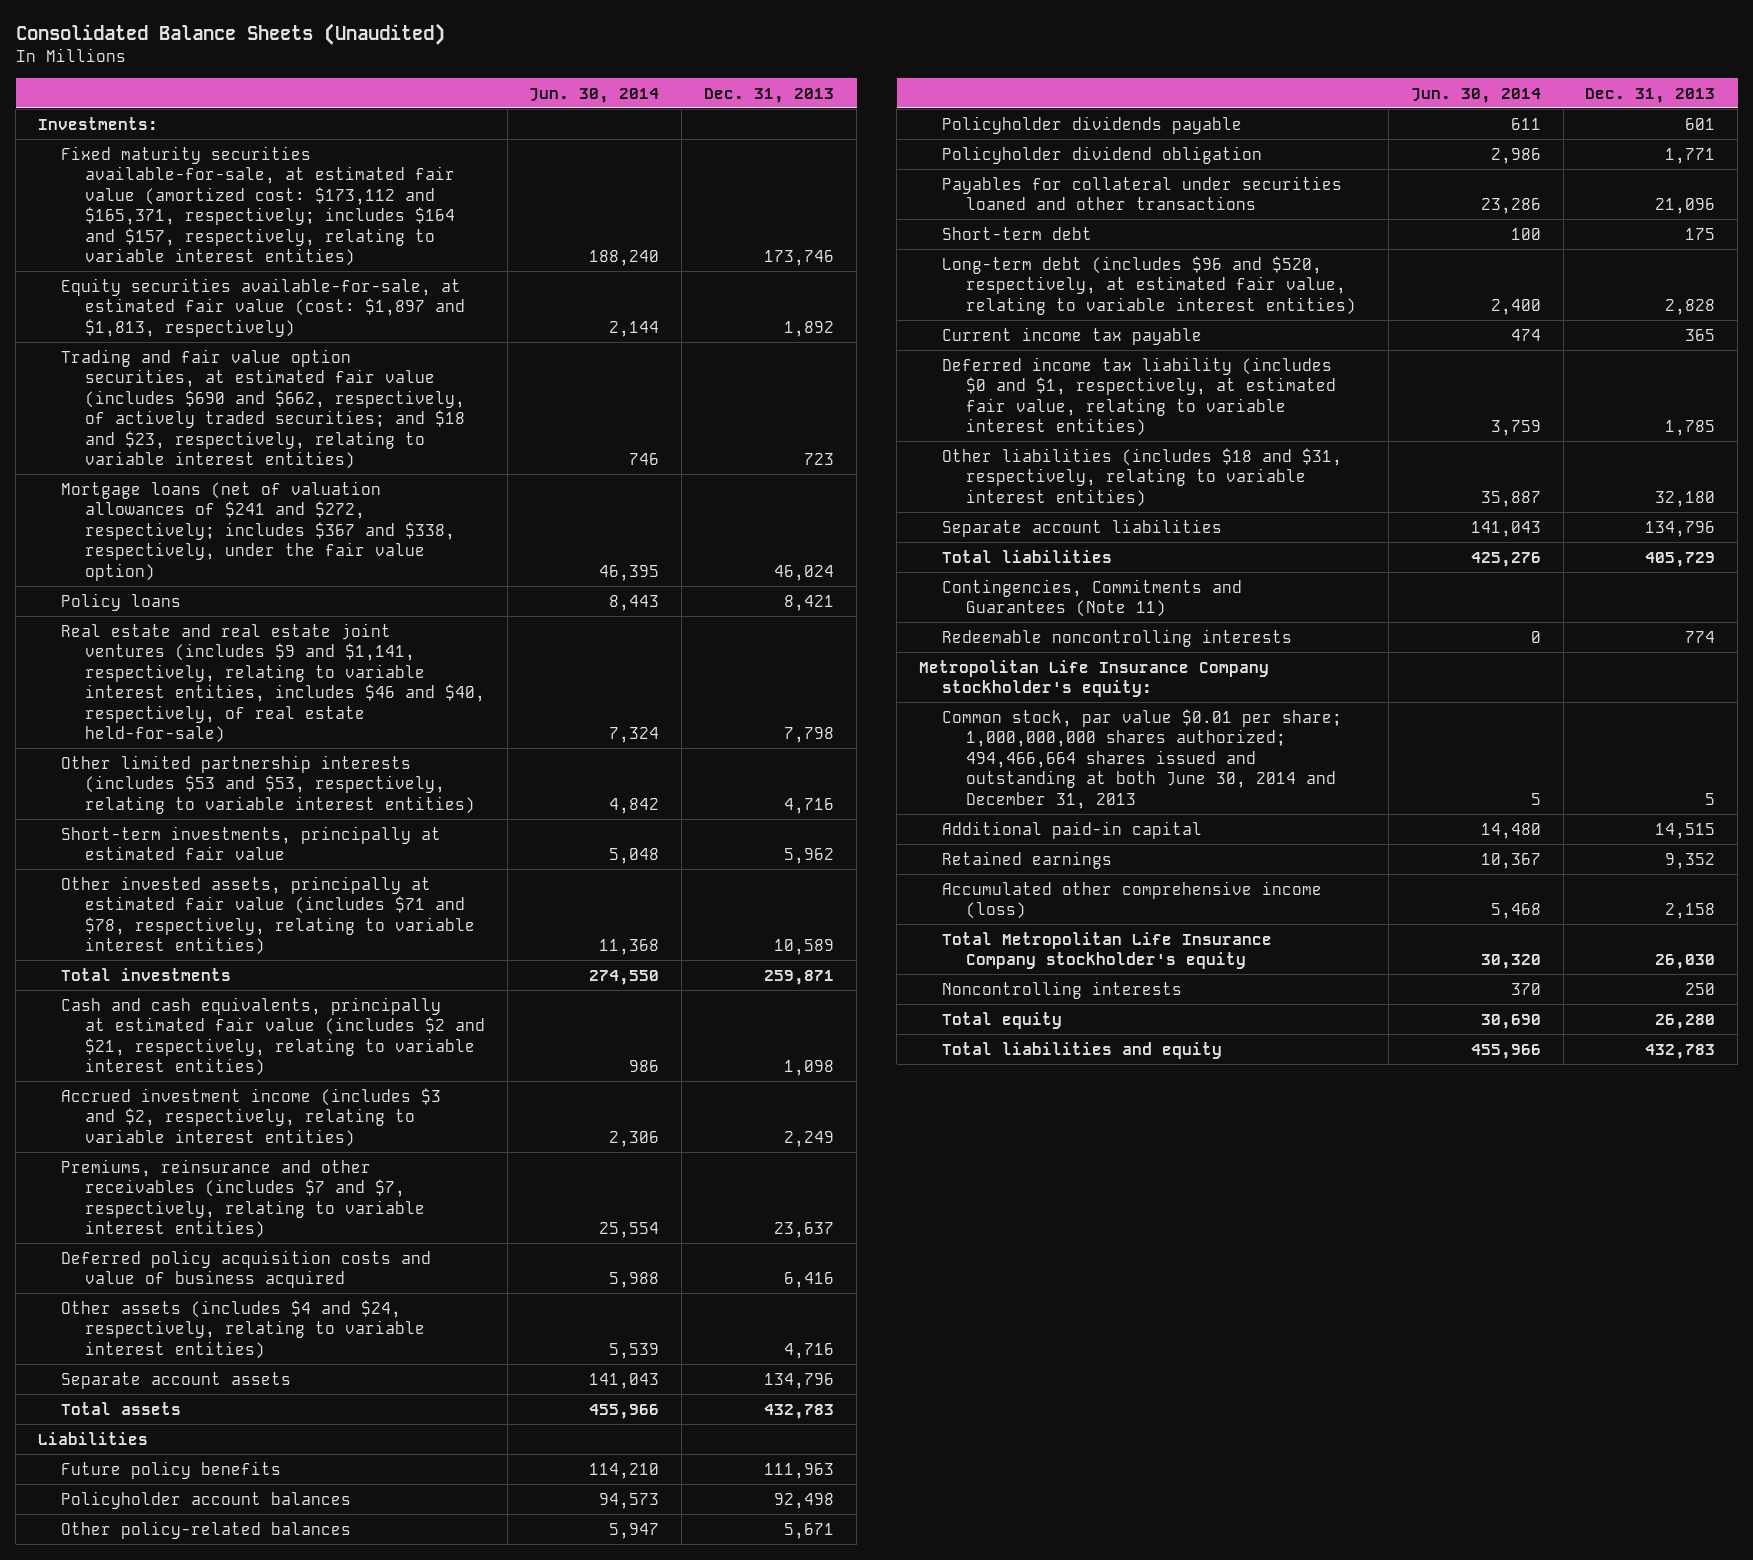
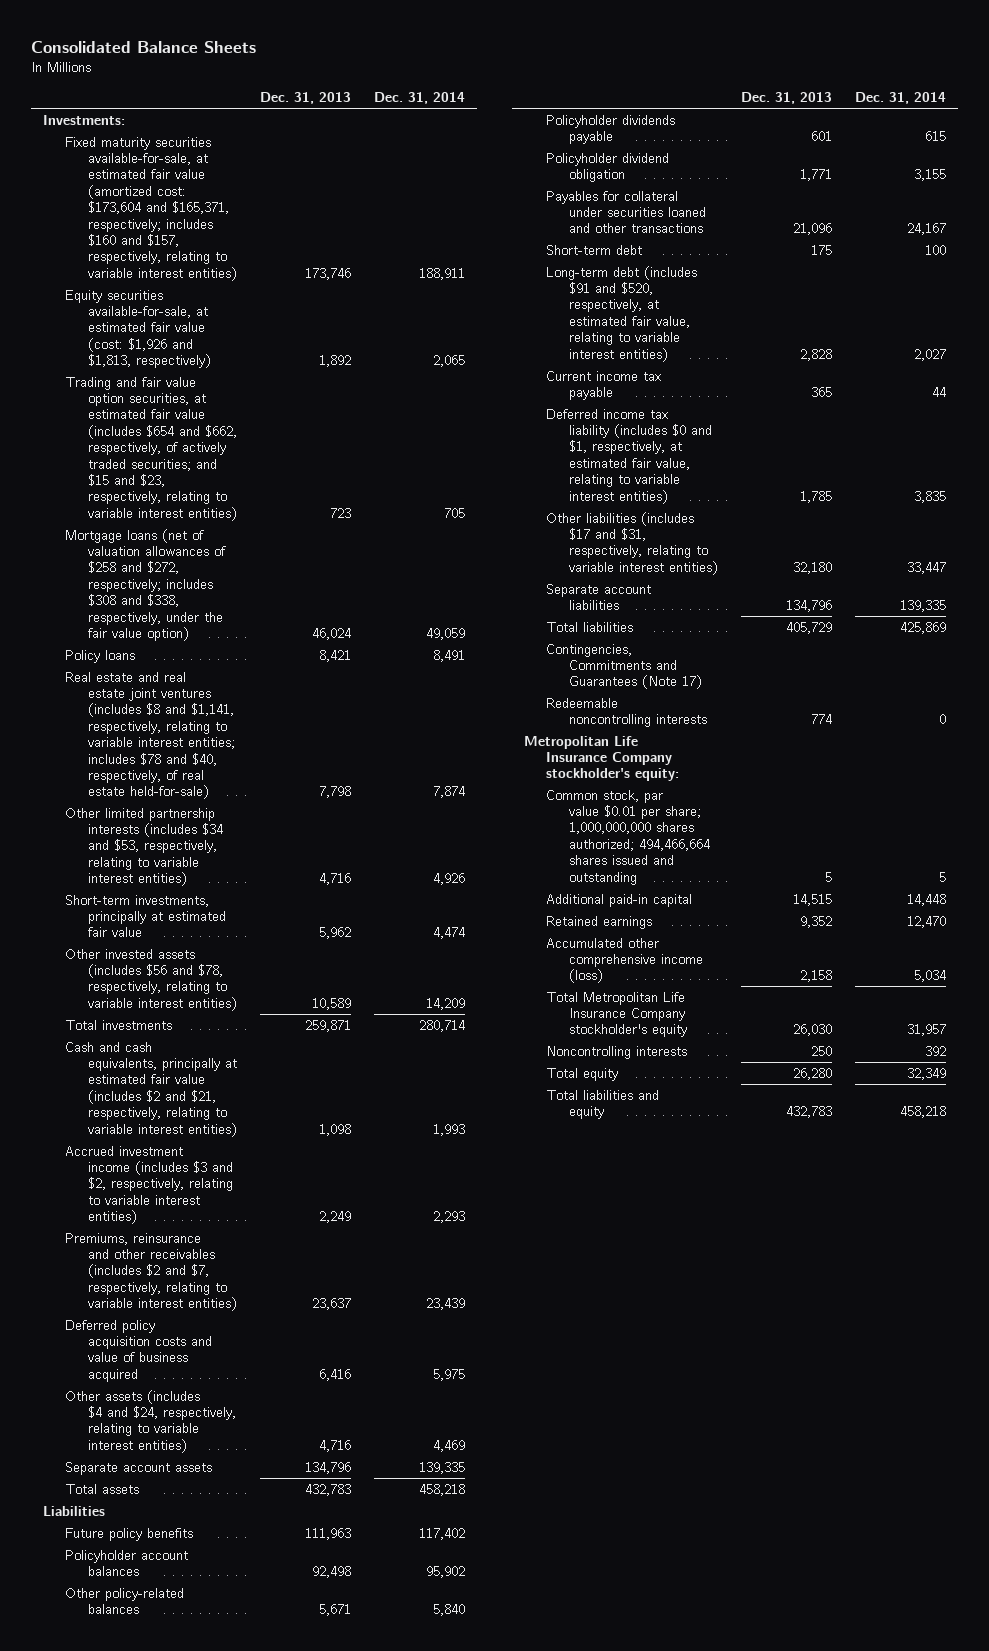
[15,23,445,46] Consolidated Balance Sheets (Unaudited) -> [31,41,257,54] Consolidated Balance Sheets
[529,87,660,103] Jun. 30, 2014 -> none
none -> [374,92,466,105] Dec. 31, 2014
[61,145,455,267] Fixed maturity securities available-for-sale, at estimated fair value (amortized cost: $173,112 and $165,371, respectively; includes $164 and $157, respectively, relating to variable interest entities) -> [65,136,237,281] Fixed maturity securities available-for-sale, at estimated fair value (amortized cost: $173,604 and $165,371, respectively; includes $160 and $157, respectively, relating to variable interest entities)
[61,277,465,337] Equity securities available-for-sale, at estimated fair value (cost: $1,897 and $1,813, respectively) -> [65,289,211,369] Equity securities available-for-sale, at estimated fair value (cost: $1,926 and $1,813, respectively)
[61,348,465,470] Trading and fair value option securities, at estimated fair value (includes $690 and $662, respectively, of actively traded securities; and $18 and $23, respectively, relating to variable interest entities) -> [65,376,237,521] Trading and fair value option securities, at estimated fair value (includes $654 and $662, respectively, of actively traded securities; and $15 and $23, respectively, relating to variable interest entities)
[61,480,455,581] Mortgage loans (net of valuation allowances of $241 and $272, respectively; includes $367 and $338, respectively, under the fair value option) -> [65,528,226,641] Mortgage loans (net of valuation allowances of $258 and $272, respectively; includes $308 and $338, respectively, under the fair value option)
[61,622,485,744] Real estate and real estate joint ventures (includes $9 and $1,141, respectively, relating to variable interest entities, includes $46 and $40, respectively, of real estate held-for-sale) -> [65,671,235,800] Real estate and real estate joint ventures (includes $8 and $1,141, respectively, relating to variable interest entities; includes $78 and $40, respectively, of real estate held-for-sale)
[61,754,475,814] Other limited partnership interests (includes $53 and $53, respectively, relating to variable interest entities) -> [65,807,223,887] Other limited partnership interests (includes $34 and $53, respectively, relating to variable interest entities)
[61,875,475,956] Other invested assets, principally at estimated fair value (includes $71 and $78, respectively, relating to variable interest entities) -> [65,948,237,1011] Other invested assets (includes $56 and $78, respectively, relating to variable interest entities)
[61,1158,425,1239] Premiums, reinsurance and other receivables (includes $7 and $7, respectively, relating to variable interest entities) -> [65,1232,237,1312] Premiums, reinsurance and other receivables (includes $2 and $7, respectively, relating to variable interest entities)
[942,255,1356,315] Long-term debt (includes $96 and $520, respectively, at estimated fair value, relating to variable interest entities) -> [546,265,698,362] Long-term debt (includes $91 and $520, respectively, at estimated fair value, relating to variable interest entities)
[942,447,1343,507] Other liabilities (includes $18 and $31, respectively, relating to variable interest entities) -> [546,511,718,575] Other liabilities (includes $17 and $31, respectively, relating to variable interest entities)
[942,578,1243,618] Contingencies, Commitments and Guarantees (Note 11) -> [546,643,702,690] Contingencies, Commitments and Guarantees (Note 17)
[942,708,1343,809] Common stock, par value $0.01 per share; 1,000,000,000 shares authorized; 494,466,664 shares issued and outstanding at both June 30, 2014 and December 31, 2013 -> [546,789,710,885] Common stock, par value $0.01 per share; 1,000,000,000 shares authorized; 494,466,664 shares issued and outstanding

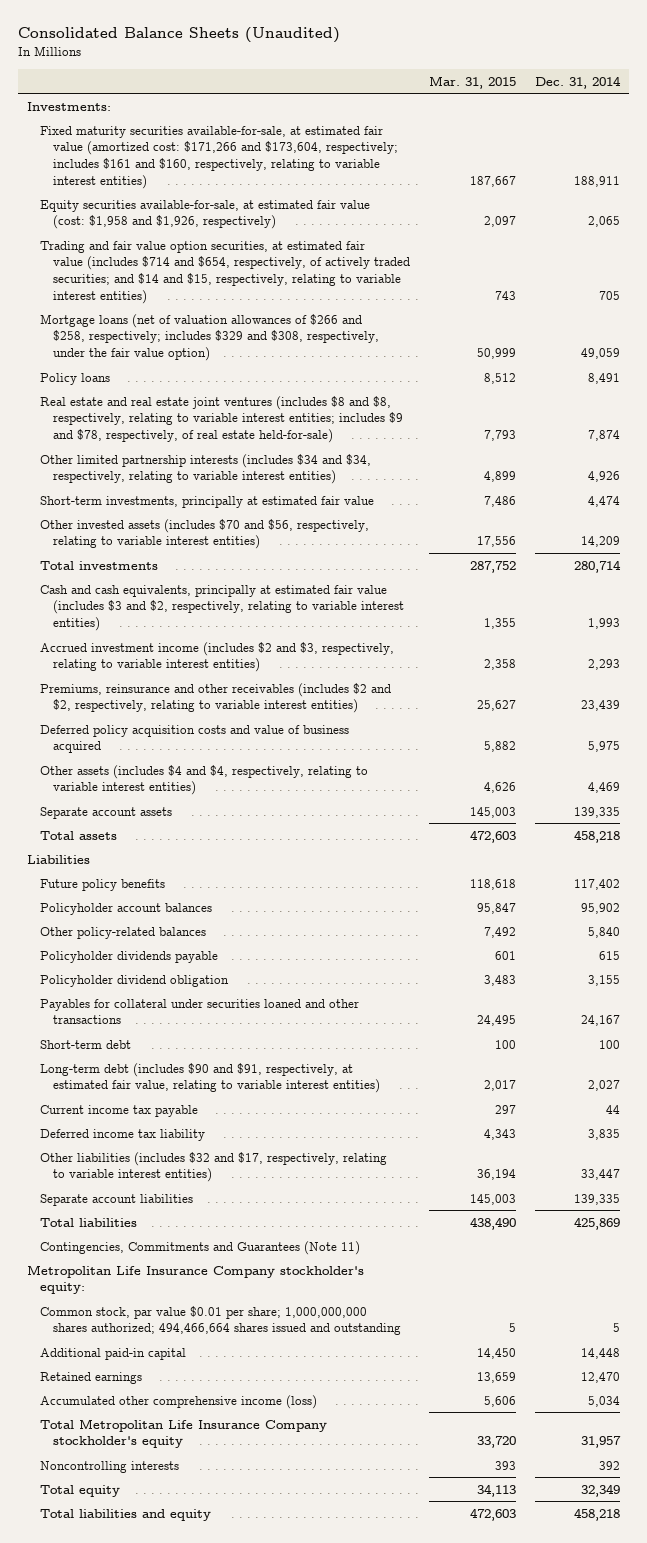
[31,41,257,54] Consolidated Balance Sheets -> [17,27,340,44] Consolidated Balance Sheets (Unaudited)
[259,92,351,105] Dec. 31, 2013 -> none
none -> [428,75,516,89] Mar. 31, 2015
[65,136,237,281] Fixed maturity securities available-for-sale, at estimated fair value (amortized cost: $173,604 and $165,371, respectively; includes $160 and $157, respectively, relating to variable interest entities) -> [40,125,399,189] Fixed maturity securities available-for-sale, at estimated fair value (amortized cost: $171,266 and $173,604, respectively; includes $161 and $160, respectively, relating to variable interest entities)
[65,289,211,369] Equity securities available-for-sale, at estimated fair value (cost: $1,926 and $1,813, respectively) -> [40,199,371,230] Equity securities available-for-sale, at estimated fair value (cost: $1,958 and $1,926, respectively)
[65,376,237,521] Trading and fair value option securities, at estimated fair value (includes $654 and $662, respectively, of actively traded securities; and $15 and $23, respectively, relating to variable interest entities) -> [40,240,411,304] Trading and fair value option securities, at estimated fair value (includes $714 and $654, respectively, of actively traded securities; and $14 and $15, respectively, relating to variable interest entities)
[65,528,226,641] Mortgage loans (net of valuation allowances of $258 and $272, respectively; includes $308 and $338, respectively, under the fair value option) -> [40,313,380,361] Mortgage loans (net of valuation allowances of $266 and $258, respectively; includes $329 and $308, respectively, under the fair value option)
[65,671,235,800] Real estate and real estate joint ventures (includes $8 and $1,141, respectively, relating to variable interest entities; includes $78 and $40, respectively, of real estate held-for-sale) -> [40,395,404,443] Real estate and real estate joint ventures (includes $8 and $8, respectively, relating to variable interest entities; includes $9 and $78, respectively, of real estate held-for-sale)
[65,807,223,887] Other limited partnership interests (includes $34 and $53, respectively, relating to variable interest entities) -> [40,453,372,485] Other limited partnership interests (includes $34 and $34, respectively, relating to variable interest entities)
[65,948,237,1011] Other invested assets (includes $56 and $78, respectively, relating to variable interest entities) -> [40,518,370,550] Other invested assets (includes $70 and $56, respectively, relating to variable interest entities)
[65,1041,237,1137] Cash and cash equivalents, principally at estimated fair value (includes $2 and $21, respectively, relating to variable interest entities) -> [40,584,405,631] Cash and cash equivalents, principally at estimated fair value (includes $3 and $2, respectively, relating to variable interest entities)
[65,1145,233,1225] Accrued investment income (includes $3 and $2, respectively, relating to variable interest entities) -> [40,641,395,673] Accrued investment income (includes $2 and $3, respectively, relating to variable interest entities)
[65,1232,237,1312] Premiums, reinsurance and other receivables (includes $2 and $7, respectively, relating to variable interest entities) -> [40,682,392,714] Premiums, reinsurance and other receivables (includes $2 and $2, respectively, relating to variable interest entities)
[65,1389,236,1453] Other assets (includes $4 and $24, respectively, relating to variable interest entities) -> [40,764,369,796] Other assets (includes $4 and $4, respectively, relating to variable interest entities)
[546,265,698,362] Long-term debt (includes $91 and $520, respectively, at estimated fair value, relating to variable interest entities) -> [40,1062,381,1094] Long-term debt (includes $90 and $91, respectively, at estimated fair value, relating to variable interest entities)
[546,408,712,504] Deferred income tax liability (includes $0 and $1, respectively, at estimated fair value, relating to variable interest entities) -> [40,1128,206,1141] Deferred income tax liability
[546,511,718,575] Other liabilities (includes $17 and $31, respectively, relating to variable interest entities) -> [40,1151,388,1183] Other liabilities (includes $32 and $17, respectively, relating to variable interest entities)
[546,697,707,728] Redeemable noncontrolling interests -> none
[546,643,702,690] Contingencies, Commitments and Guarantees (Note 17) -> [40,1240,361,1255] Contingencies, Commitments and Guarantees (Note 11)

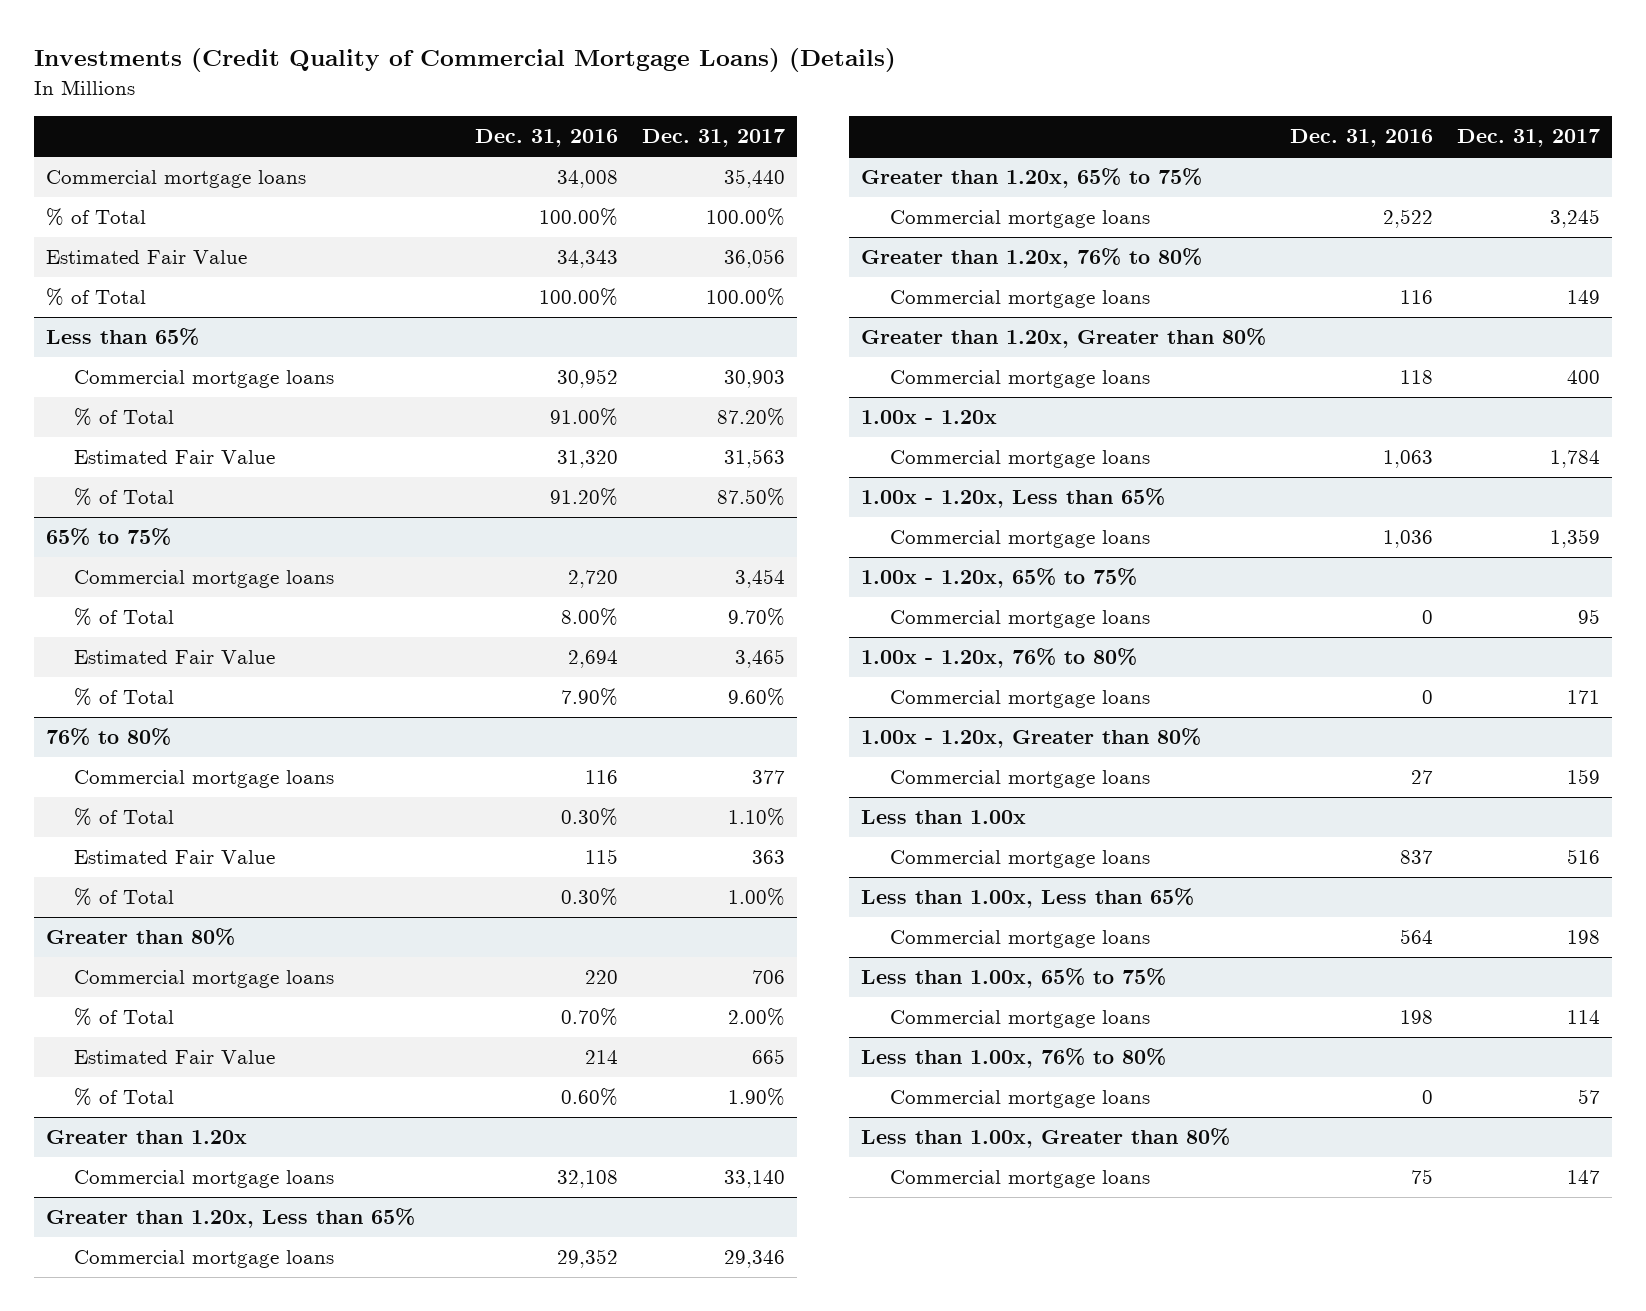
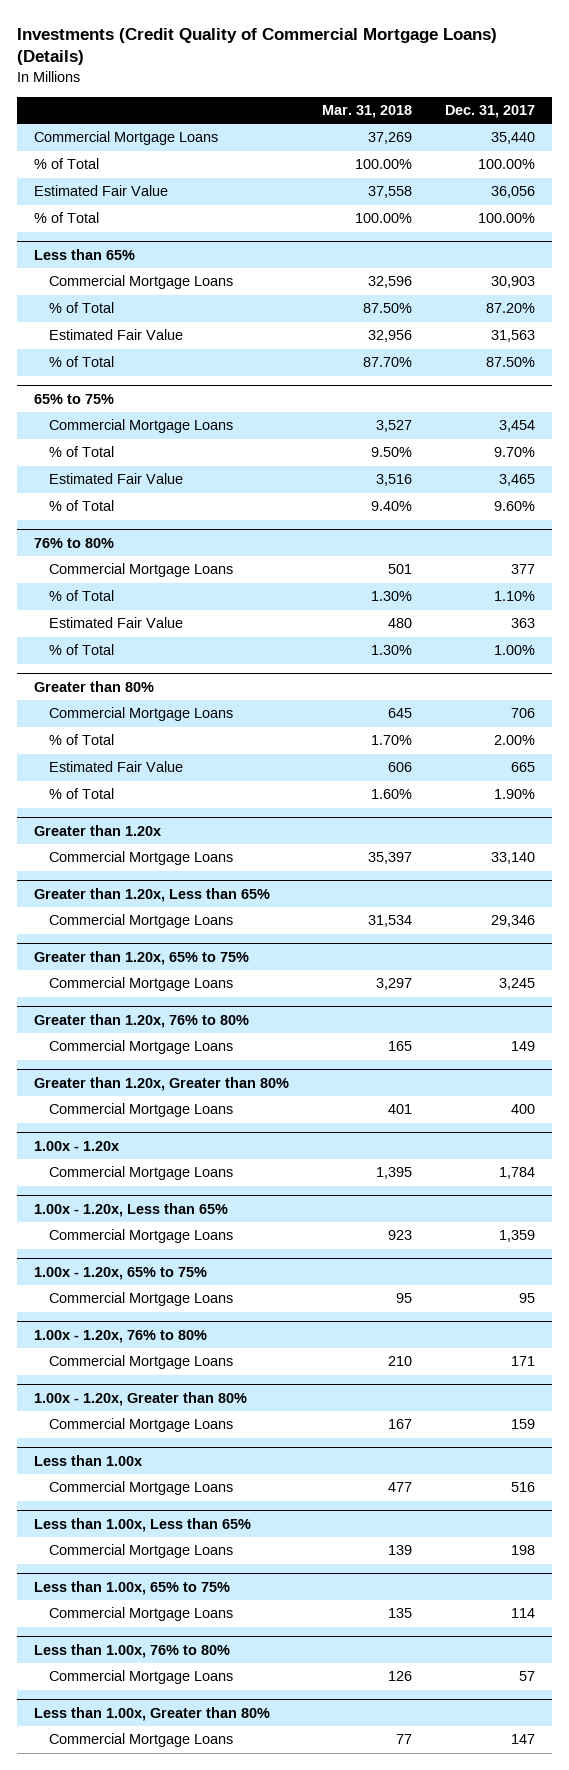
[474,129,618,148] Dec. 31, 2016 -> none
none -> [321,105,412,119] Mar. 31, 2018
[45,170,306,189] Commercial mortgage loans -> [33,131,218,146] Commercial Mortgage Loans
[73,370,334,389] Commercial mortgage loans -> [49,275,234,290] Commercial Mortgage Loans
[73,570,334,589] Commercial mortgage loans -> [49,419,234,434] Commercial Mortgage Loans
[73,770,334,789] Commercial mortgage loans -> [49,563,234,578] Commercial Mortgage Loans
[73,970,334,989] Commercial mortgage loans -> [49,707,234,722] Commercial Mortgage Loans
[73,1170,334,1189] Commercial mortgage loans -> [49,851,234,866] Commercial Mortgage Loans
[73,1250,334,1269] Commercial mortgage loans -> [49,914,234,929] Commercial Mortgage Loans
[889,210,1150,229] Commercial mortgage loans -> [49,977,234,992] Commercial Mortgage Loans
[889,290,1150,309] Commercial mortgage loans -> [49,1040,234,1055] Commercial Mortgage Loans
[889,370,1150,389] Commercial mortgage loans -> [49,1103,234,1118] Commercial Mortgage Loans
[889,450,1150,469] Commercial mortgage loans -> [49,1166,234,1181] Commercial Mortgage Loans
[889,530,1150,549] Commercial mortgage loans -> [49,1229,234,1244] Commercial Mortgage Loans
[889,610,1150,629] Commercial mortgage loans -> [49,1292,234,1307] Commercial Mortgage Loans
[889,690,1150,709] Commercial mortgage loans -> [49,1355,234,1370] Commercial Mortgage Loans
[889,770,1150,789] Commercial mortgage loans -> [49,1418,234,1433] Commercial Mortgage Loans
[889,850,1150,869] Commercial mortgage loans -> [49,1481,234,1496] Commercial Mortgage Loans
[889,930,1150,949] Commercial mortgage loans -> [49,1544,234,1559] Commercial Mortgage Loans
[889,1010,1150,1029] Commercial mortgage loans -> [49,1607,234,1622] Commercial Mortgage Loans
[889,1090,1150,1109] Commercial mortgage loans -> [49,1670,234,1685] Commercial Mortgage Loans
[889,1170,1150,1189] Commercial mortgage loans -> [49,1733,234,1748] Commercial Mortgage Loans

